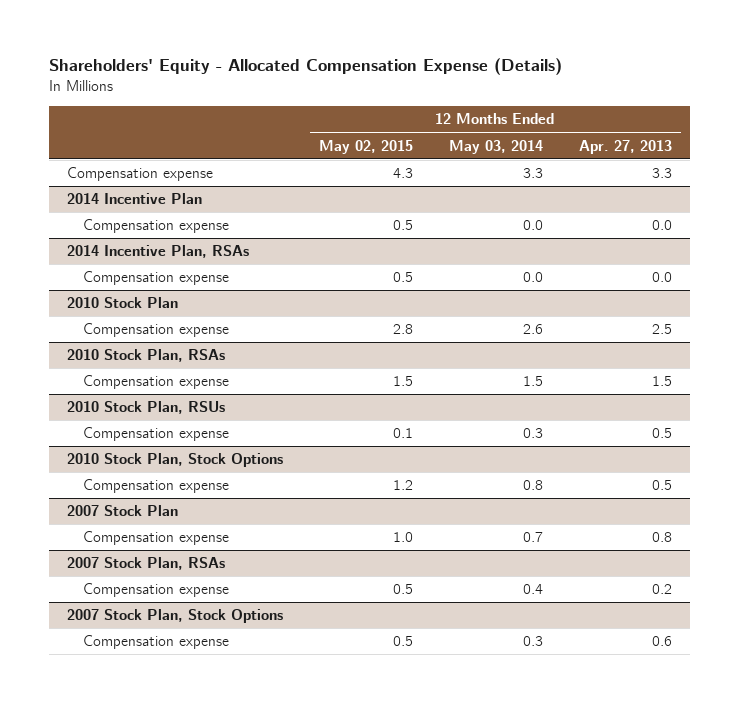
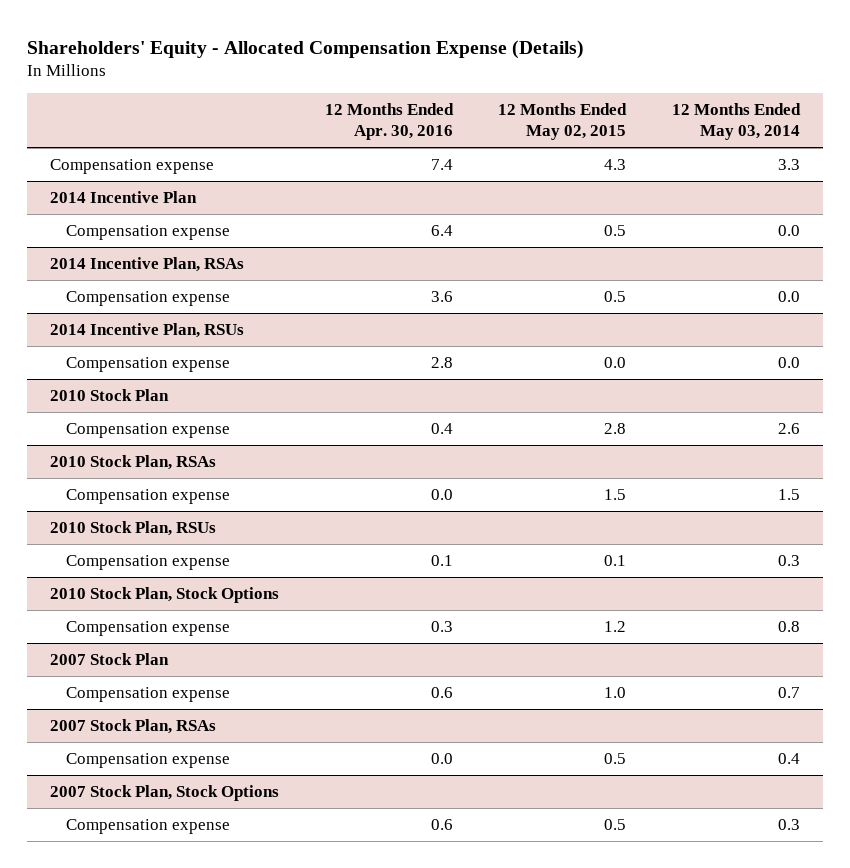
[578,139,672,154] Apr. 27, 2013 -> none
none -> [324,103,454,141] 12 Months Ended Apr. 30, 2016
none -> [50,322,245,338] 2014 Incentive Plan, RSUs
none -> [66,356,231,372] Compensation expense

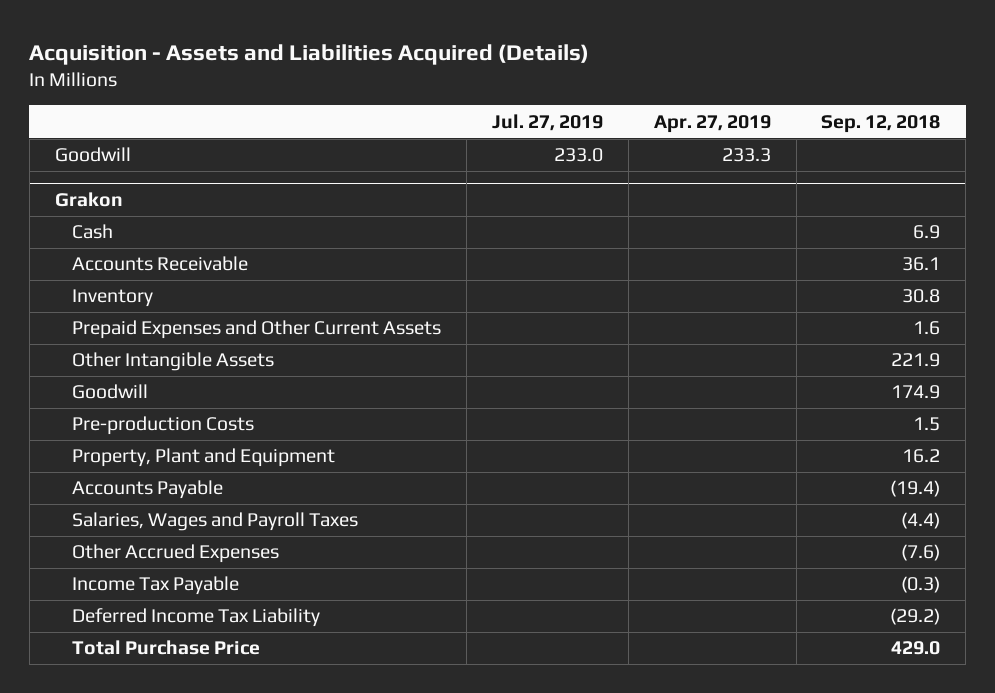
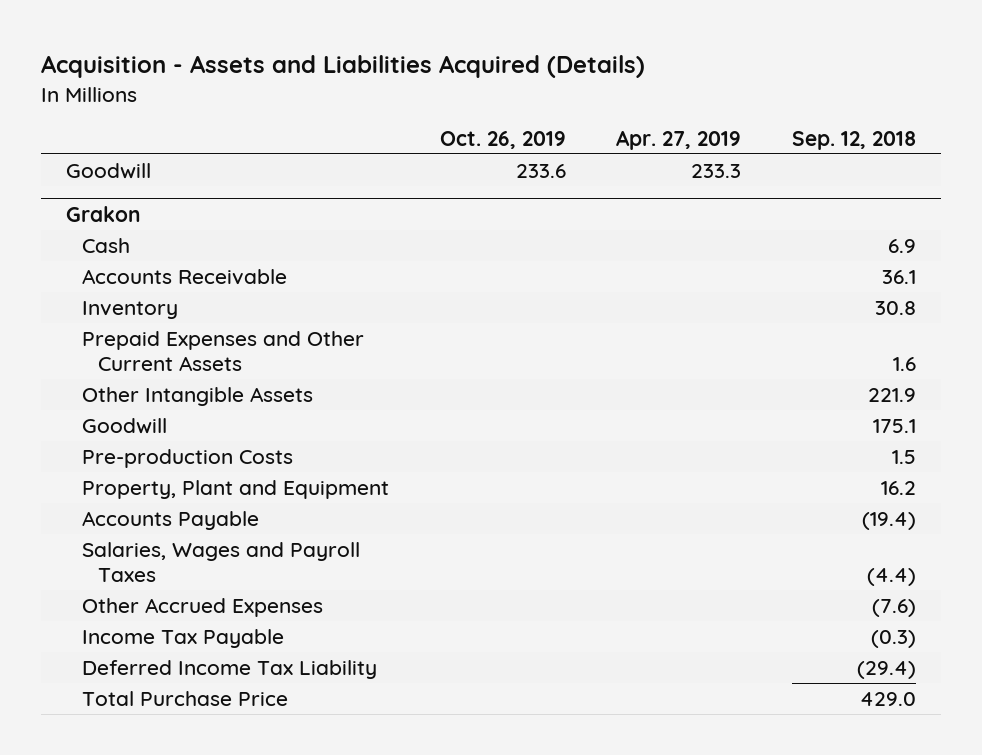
[492,113,604,131] Jul. 27, 2019 -> none
none -> [439,130,566,149] Oct. 26, 2019
[891,385,941,400] 174.9 -> [873,419,917,434] 175.1
[890,608,941,626] (29.2) -> [857,661,917,680] (29.4)

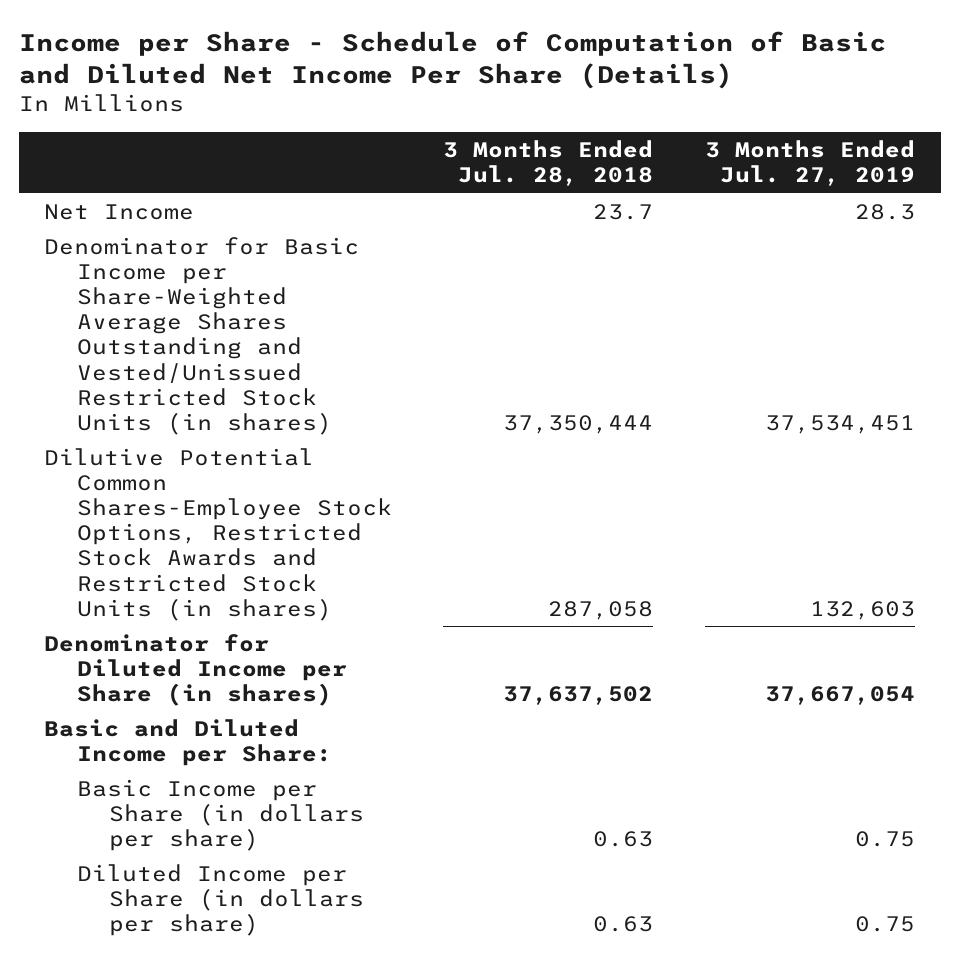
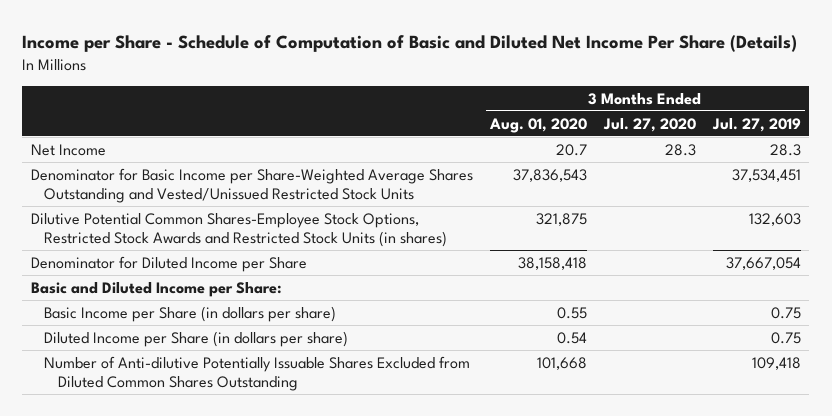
[443,140,654,187] 3 Months Ended Jul. 28, 2018 -> none
none -> [488,117,587,133] Aug. 01, 2020
none -> [602,117,696,132] Jul. 27, 2020
[44,236,360,435] Denominator for Basic Income per Share-Weighted Average Shares Outstanding and Vested/Unissued Restricted Stock Units (in shares) -> [30,167,473,204] Denominator for Basic Income per Share-Weighted Average Shares Outstanding and Vested/Unissued Restricted Stock Units
[44,633,347,707] Denominator for Diluted Income per Share (in shares) -> [30,255,307,272] Denominator for Diluted Income per Share
none -> [44,355,471,392] Number of Anti-dilutive Potentially Issuable Shares Excluded from Diluted Common Shares Outstanding

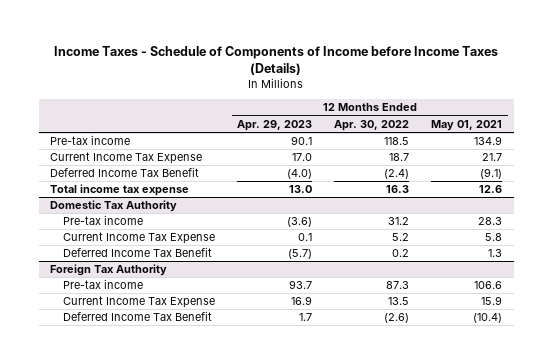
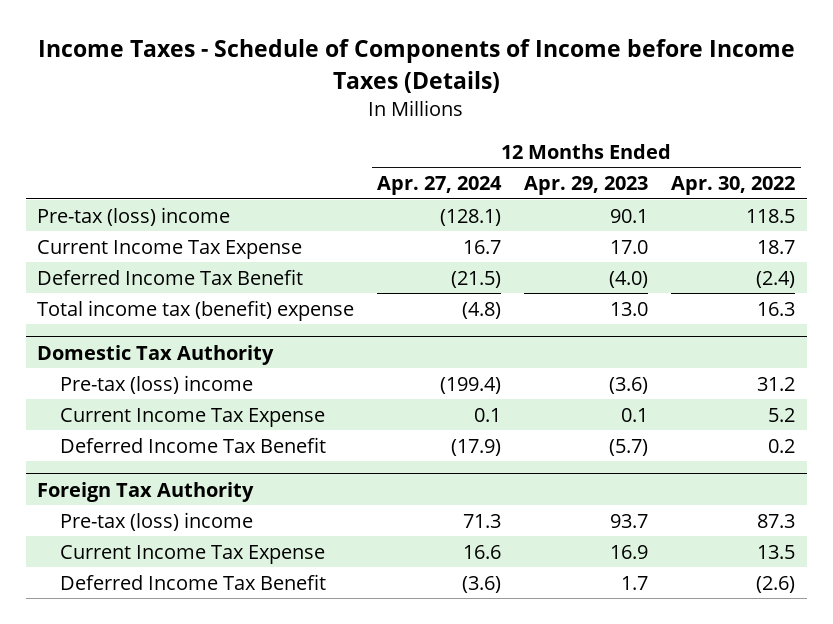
[431,119,503,131] May 01, 2021 -> none
none -> [377,176,503,196] Apr. 27, 2024
[49,135,130,146] Pre-tax income -> [37,206,231,226] Pre-tax (loss) income
[49,184,189,197] Total income tax expense -> [37,299,355,321] Total income tax (benefit) expense
[62,215,143,226] Pre-tax income -> [59,374,253,394] Pre-tax (loss) income
[62,279,143,290] Pre-tax income -> [59,511,253,531] Pre-tax (loss) income

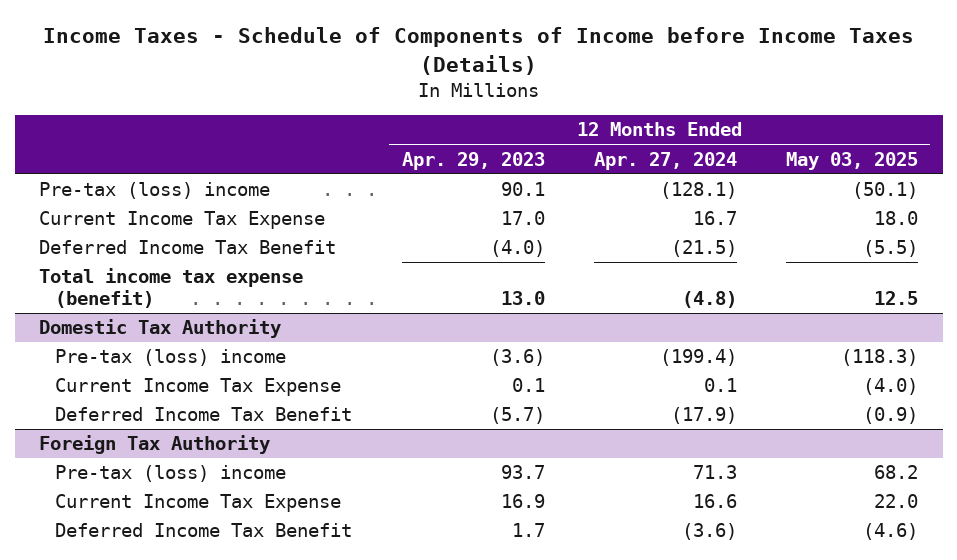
[671,176,796,196] Apr. 30, 2022 -> none
none -> [786,151,919,170] May 03, 2025
[37,299,355,321] Total income tax (benefit) expense -> [39,268,304,309] Total income tax expense (benefit)

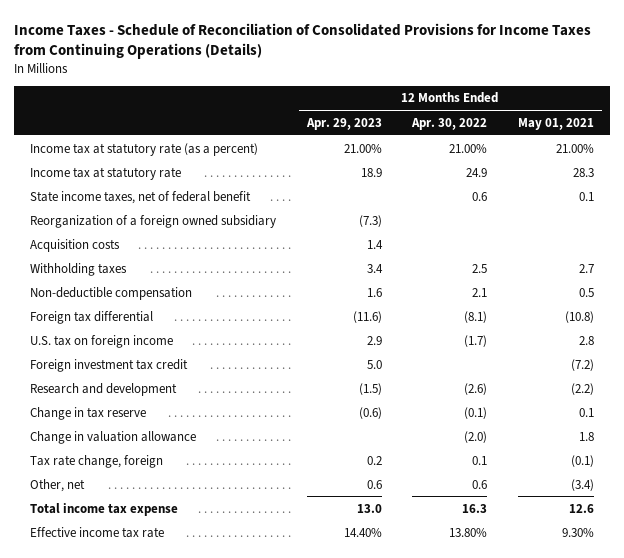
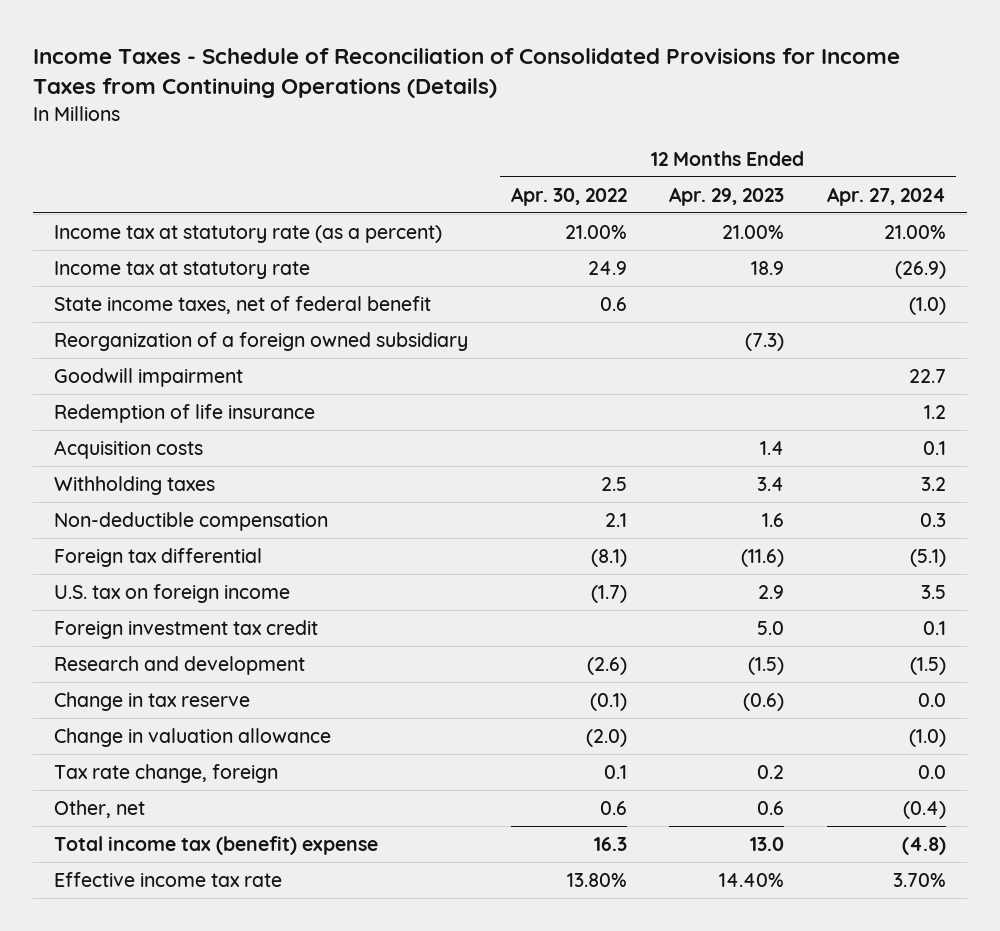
[518,117,595,130] May 01, 2021 -> none
none -> [826,186,946,206] Apr. 27, 2024
none -> [54,368,244,388] Goodwill impairment
none -> [54,404,316,424] Redemption of life insurance
[29,502,178,516] Total income tax expense -> [54,836,379,856] Total income tax (benefit) expense

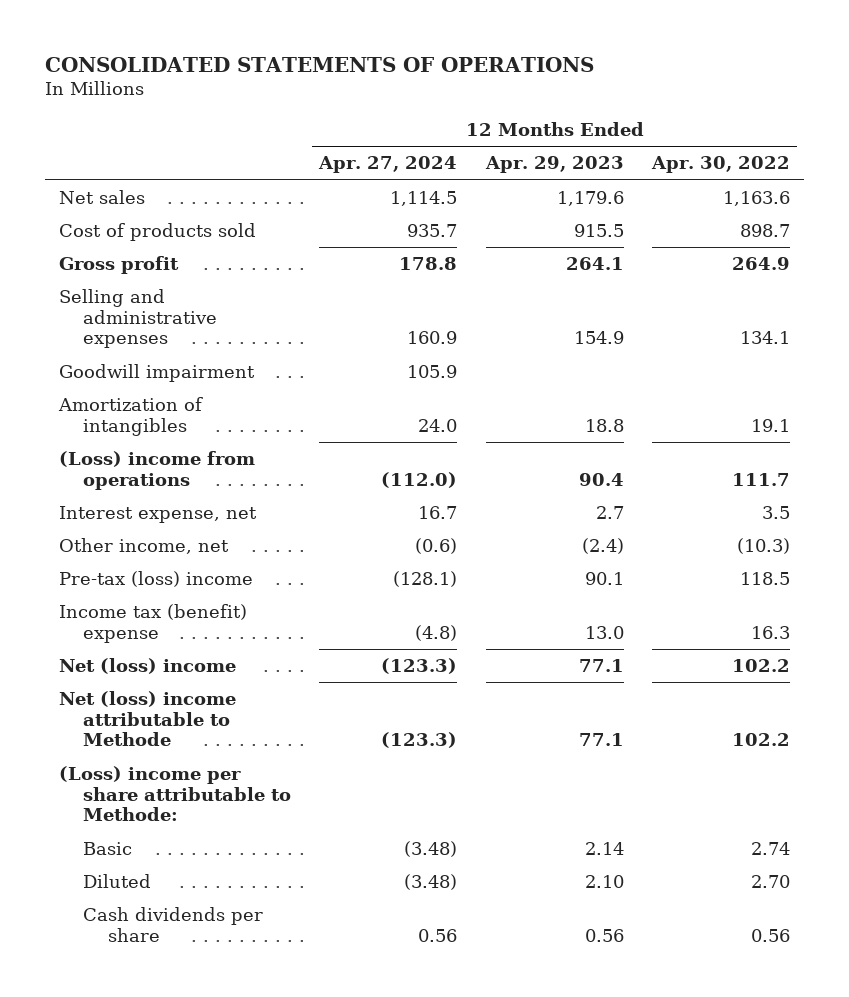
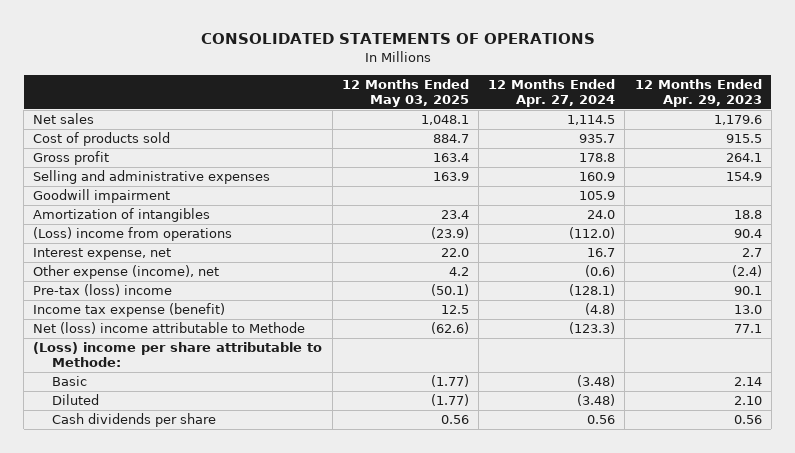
[650,156,790,174] Apr. 30, 2022 -> none
none -> [341,78,469,107] 12 Months Ended May 03, 2025
[58,538,229,555] Other income, net -> [33,265,220,280] Other expense (income), net
[58,658,236,675] Net (loss) income -> none
[58,604,247,643] Income tax (benefit) expense -> [33,303,226,318] Income tax expense (benefit)

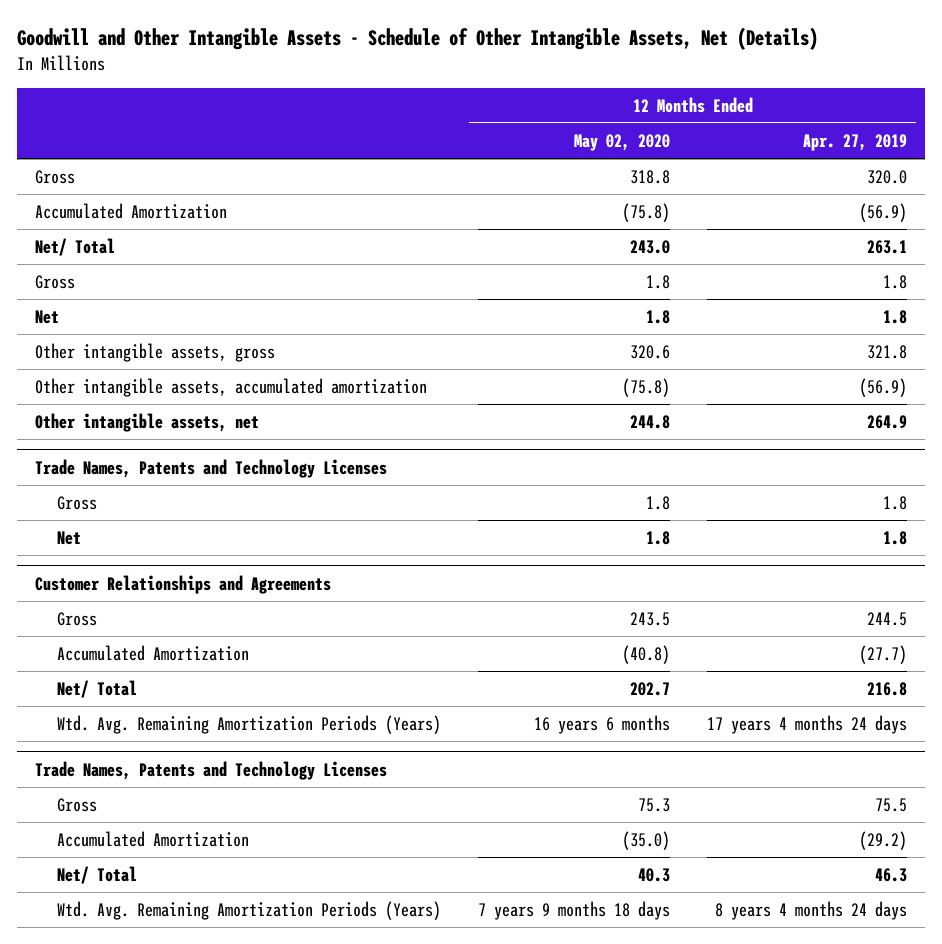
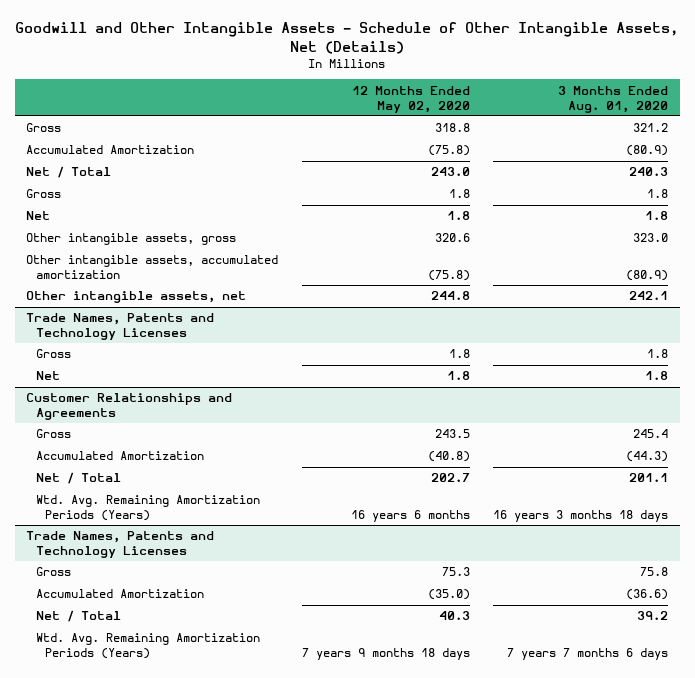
[802,133,907,151] Apr. 27, 2019 -> none
none -> [558,85,669,113] 3 Months Ended Aug. 01, 2020
[35,237,116,256] Net/ Total -> [26,166,112,179] Net / Total
[57,679,138,698] Net/ Total -> [35,472,121,485] Net / Total
[57,865,138,884] Net/ Total -> [35,610,121,623] Net / Total

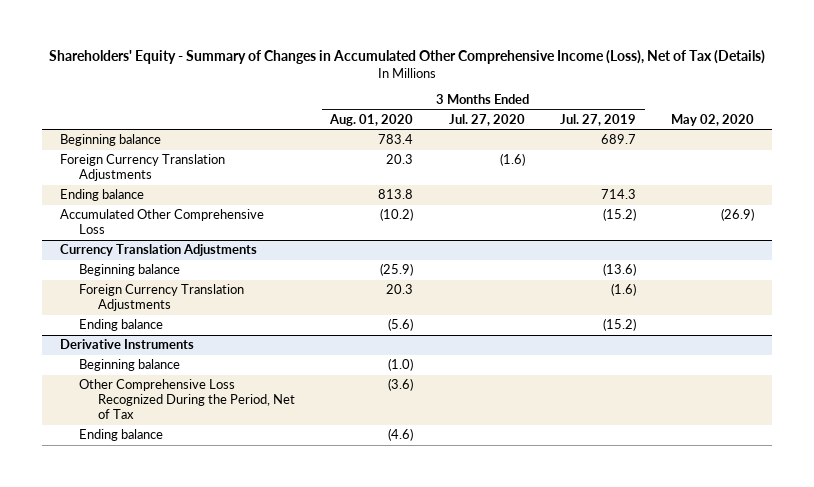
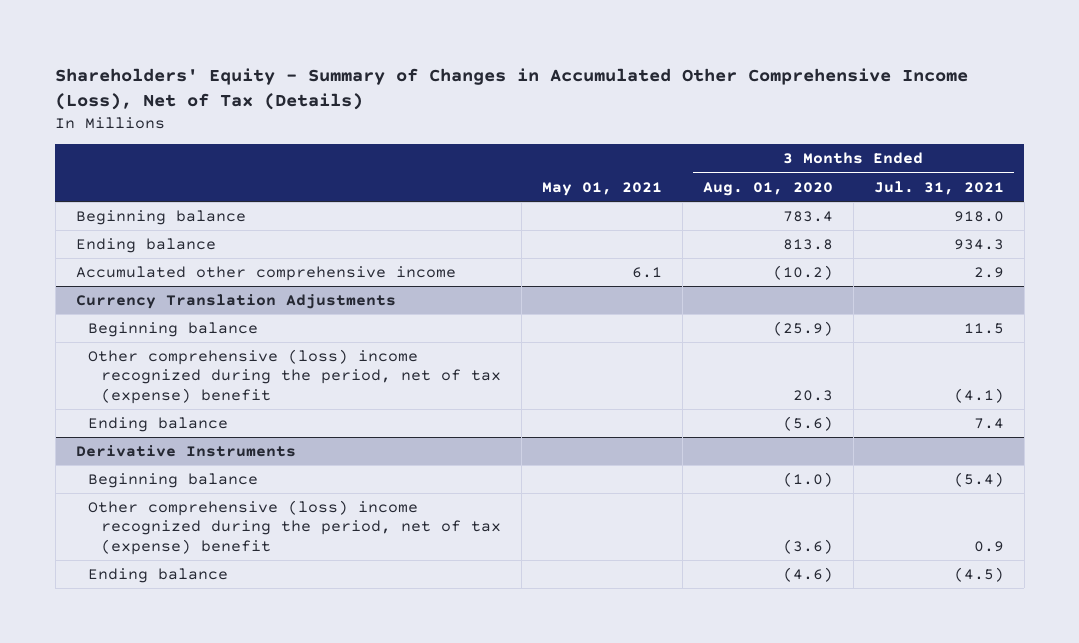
[448,114,525,127] Jul. 27, 2020 -> none
[560,114,637,127] Jul. 27, 2019 -> none
[671,114,755,127] May 02, 2020 -> none
none -> [542,181,663,196] May 01, 2021
none -> [873,180,1004,195] Jul. 31, 2021
[59,154,225,182] Foreign Currency Translation Adjustments -> none
[59,209,264,235] Accumulated Other Comprehensive Loss -> [75,266,456,282] Accumulated other comprehensive income
[78,284,244,312] Foreign Currency Translation Adjustments -> none
none -> [88,349,502,404] Other comprehensive (loss) income recognized during the period, net of tax (expense) benefit
[78,379,296,420] Other Comprehensive Loss Recognized During the Period, Net of Tax -> [88,500,502,555] Other comprehensive (loss) income recognized during the period, net of tax (expense) benefit

